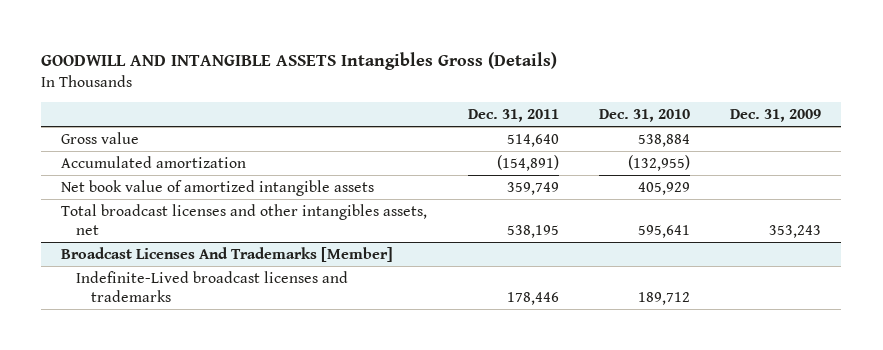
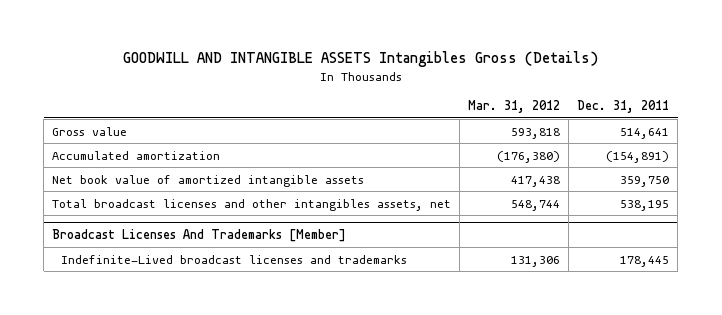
[598,109,690,123] Dec. 31, 2010 -> none
[730,109,822,123] Dec. 31, 2009 -> none
none -> [468,99,561,113] Mar. 31, 2012
[506,133,559,147] 514,640 -> [620,127,670,139] 514,641
[506,181,559,195] 359,749 -> [620,175,670,187] 359,750
[506,292,559,306] 178,446 -> [620,255,670,267] 178,445

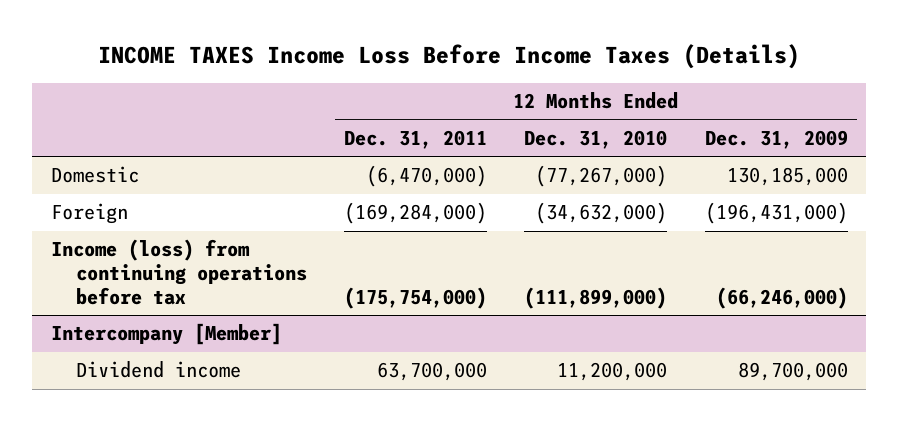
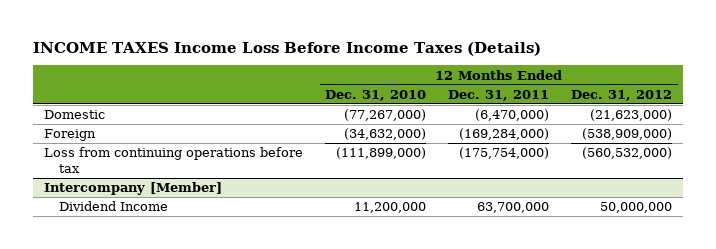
[704,129,848,149] Dec. 31, 2009 -> none
none -> [571,89,673,101] Dec. 31, 2012
[50,239,307,306] Income (loss) from continuing operations before tax -> [44,147,304,174] Loss from continuing operations before tax
[75,361,241,379] Dividend income -> [59,201,169,212] Dividend Income

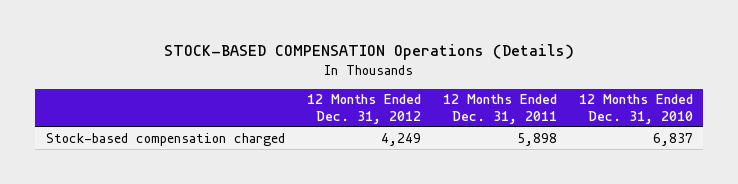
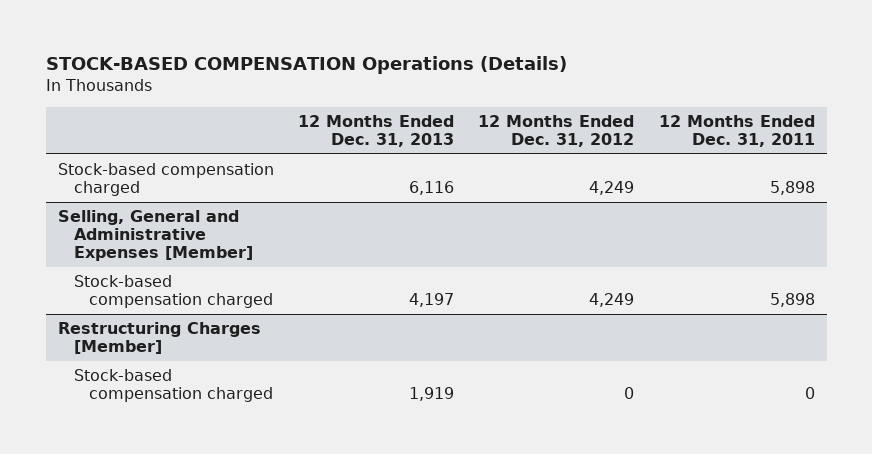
[578,94,693,125] 12 Months Ended Dec. 31, 2010 -> none
none -> [298,115,455,148] 12 Months Ended Dec. 31, 2013
none -> [57,209,253,262] Selling, General and Administrative Expenses [Member]
none -> [73,274,274,309] Stock-based compensation charged
none -> [57,321,261,355] Restructuring Charges [Member]
none -> [73,368,274,403] Stock-based compensation charged

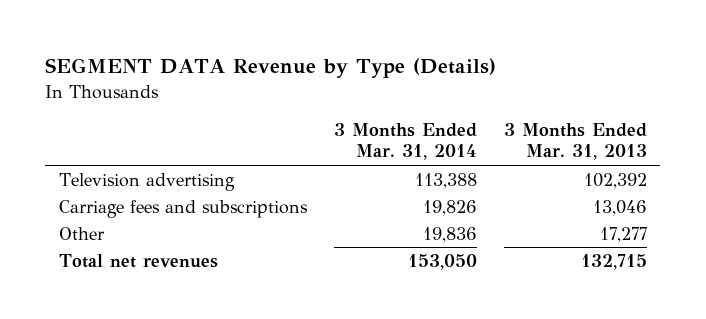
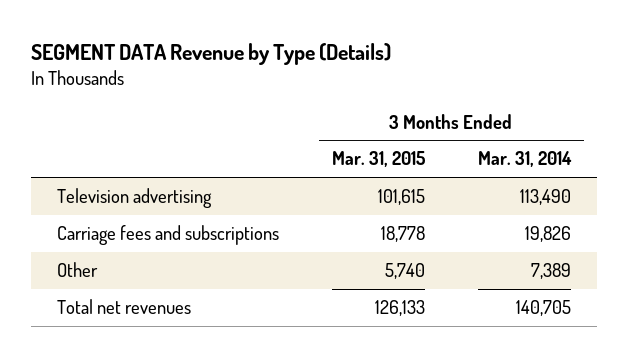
[503,122,647,161] 3 Months Ended Mar. 31, 2013 -> none
none -> [332,151,426,168] Mar. 31, 2015
[414,172,477,189] 113,388 -> [519,189,571,206] 113,490
[422,226,477,243] 19,836 -> [530,263,571,280] 7,389
[407,253,477,270] 153,050 -> [515,300,571,317] 140,705

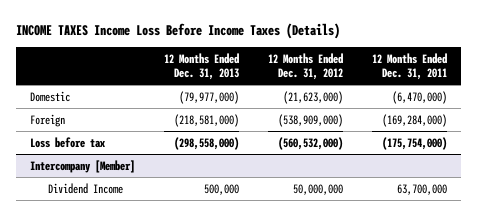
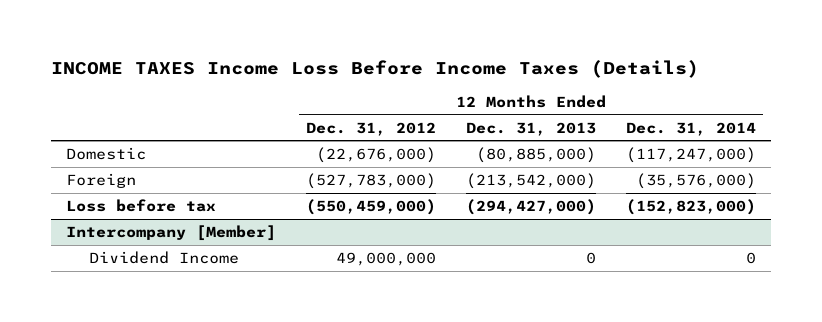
[371,52,447,80] 12 Months Ended Dec. 31, 2011 -> none
none -> [625,121,756,136] Dec. 31, 2014
[179,90,240,104] (79,977,000) -> [476,147,597,164] (80,885,000)
[282,90,343,104] (21,623,000) -> [316,147,437,164] (22,676,000)
[174,113,240,127] (218,581,000) -> [466,173,597,190] (213,542,000)
[277,113,343,127] (538,909,000) -> [306,173,437,190] (527,783,000)
[174,136,240,150] (298,558,000) -> [466,199,597,216] (294,427,000)
[277,136,343,150] (560,532,000) -> [306,199,437,216] (550,459,000)
[204,183,240,195] 500,000 -> [586,252,597,265] 0
[292,183,343,195] 50,000,000 -> [336,252,437,267] 49,000,000

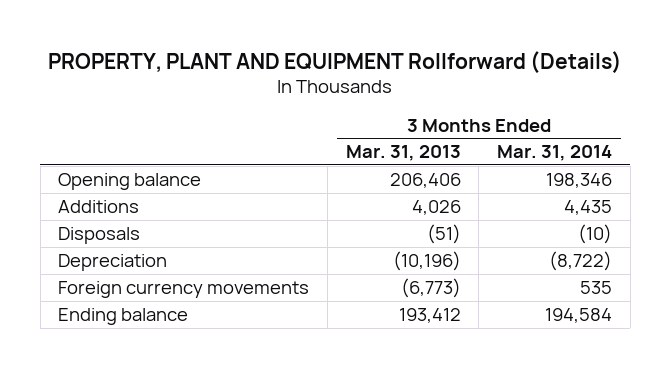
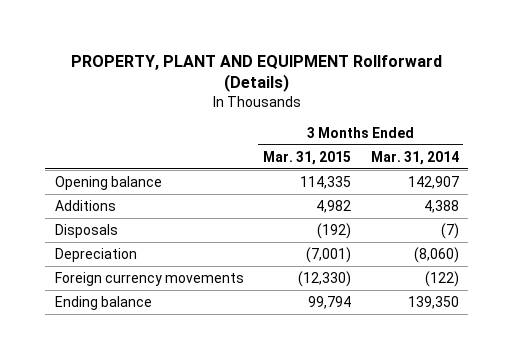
[345,145,461,162] Mar. 31, 2013 -> none
none -> [263,150,352,165] Mar. 31, 2015
[545,172,612,188] 198,346 -> [407,175,459,189] 142,907
[563,199,612,215] 4,435 -> [423,199,459,213] 4,388
[577,223,612,244] (10) -> [440,222,459,239] (7)
[548,250,612,271] (8,722) -> [413,246,459,263] (8,060)
[579,280,612,294] 535 -> [424,270,459,287] (122)
[544,307,612,323] 194,584 -> [407,295,459,309] 139,350

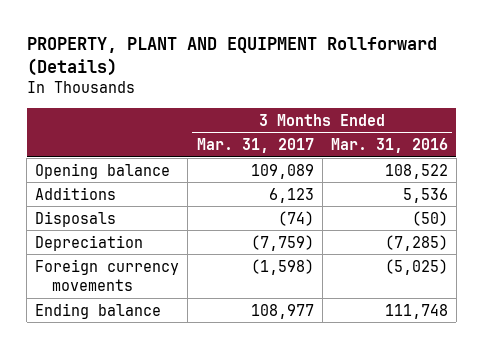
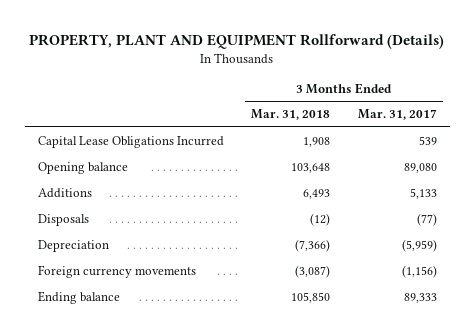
[330,138,448,154] Mar. 31, 2016 -> none
none -> [251,109,331,121] Mar. 31, 2018
none -> [38,136,225,149] Capital Lease Obligations Incurred
[250,163,314,179] 109,089 -> [403,163,437,174] 89,080
[268,187,314,203] 6,123 -> [409,188,437,200] 5,133
[277,210,314,226] (74) -> [416,213,437,227] (77)
[250,234,314,251] (7,759) -> [401,239,437,253] (5,959)
[250,258,314,275] (1,598) -> [401,265,437,279] (1,156)
[250,303,314,319] 108,977 -> [403,293,437,304] 89,333

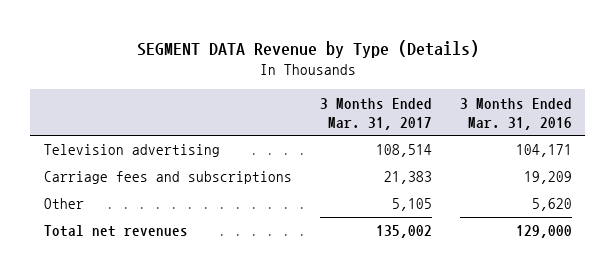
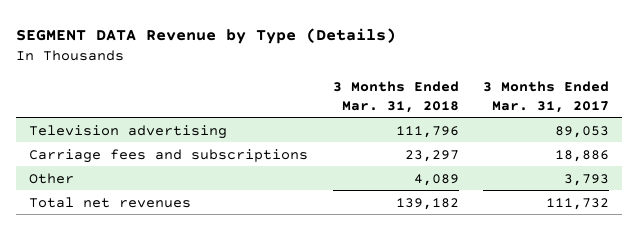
[459,97,572,130] 3 Months Ended Mar. 31, 2016 -> none
none -> [332,81,459,113] 3 Months Ended Mar. 31, 2018
[375,144,432,158] 108,514 -> [555,125,610,138] 89,053
[383,171,432,185] 21,383 -> [555,149,610,162] 18,886
[391,198,432,212] 5,105 -> [564,173,610,186] 3,793
[375,225,432,239] 135,002 -> [546,197,610,210] 111,732

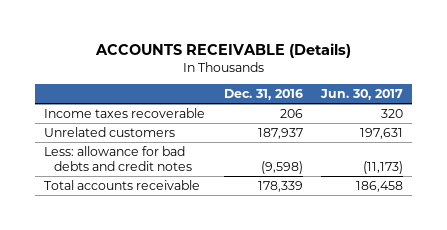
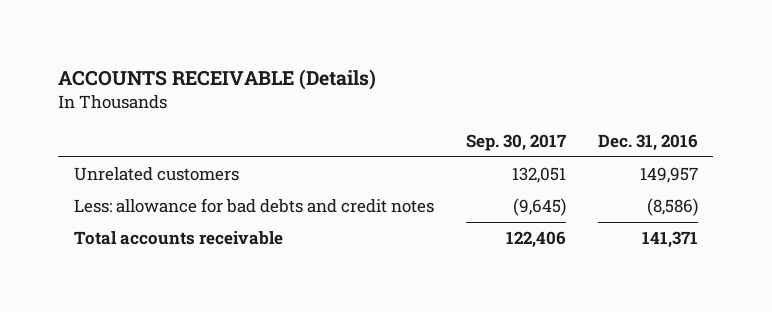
[320,89,404,101] Jun. 30, 2017 -> none
none -> [465,133,566,151] Sep. 30, 2017
[44,107,206,118] Income taxes recoverable -> none
[257,127,303,139] 187,937 -> [639,167,698,184] 149,957
[260,161,303,175] (9,598) -> [646,198,698,217] (8,586)
[257,180,303,192] 178,339 -> [641,231,698,249] 141,371

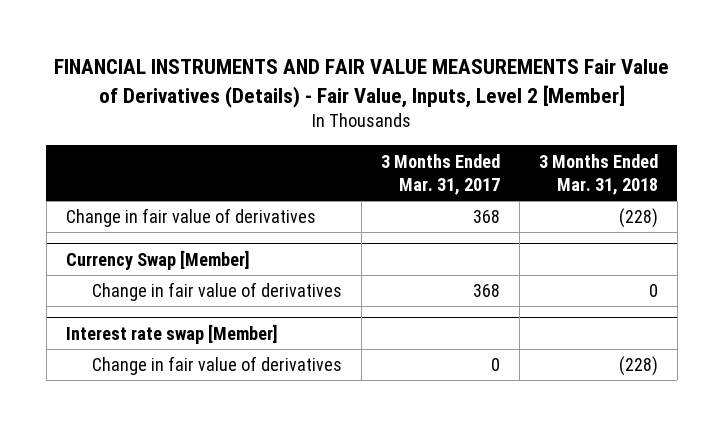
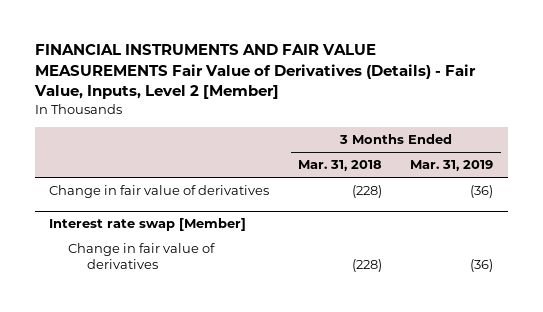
[380,153,500,195] 3 Months Ended Mar. 31, 2017 -> none
none -> [410,160,494,172] Mar. 31, 2019
[65,249,250,270] Currency Swap [Member] -> none
[91,282,342,302] Change in fair value of derivatives -> none

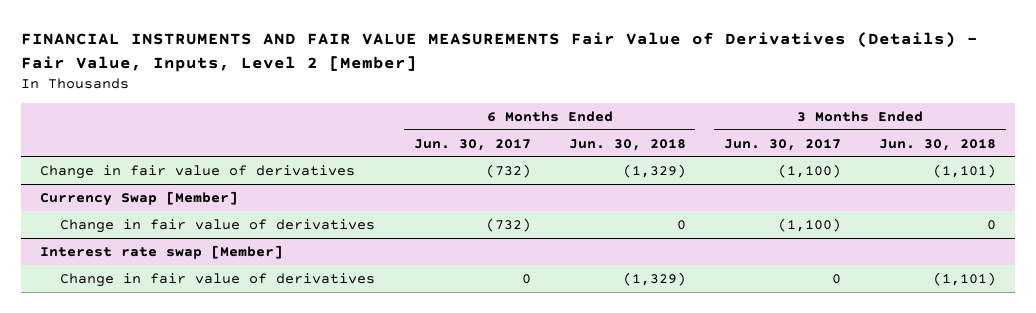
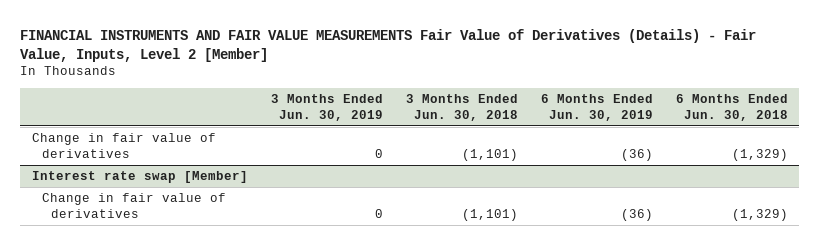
[413,138,531,151] Jun. 30, 2017 -> none
[723,138,841,151] Jun. 30, 2017 -> none
none -> [270,93,383,121] 3 Months Ended Jun. 30, 2019
none -> [540,93,653,121] 6 Months Ended Jun. 30, 2019
[39,190,238,206] Currency Swap [Member] -> none
[60,218,376,233] Change in fair value of derivatives -> none

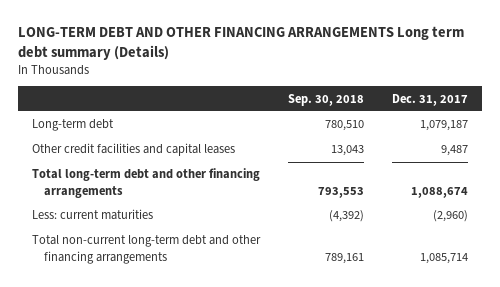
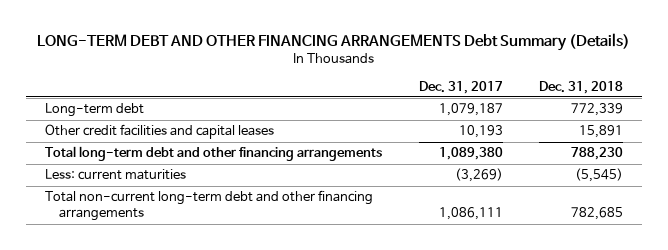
[18,26,465,60] LONG-TERM DEBT AND OTHER FINANCING ARRANGEMENTS Long term debt summary (Details) -> [37,32,631,51] LONG-TERM DEBT AND OTHER FINANCING ARRANGEMENTS Debt Summary (Details)
[288,93,365,106] Sep. 30, 2018 -> none
none -> [539,80,624,94] Dec. 31, 2018
[441,145,469,157] 9,487 -> [458,125,503,139] 10,193
[411,186,469,198] 1,088,674 -> [438,147,503,161] 1,089,380
[433,210,469,223] (2,960) -> [454,168,503,183] (3,269)
[420,252,469,264] 1,085,714 -> [438,207,503,221] 1,086,111

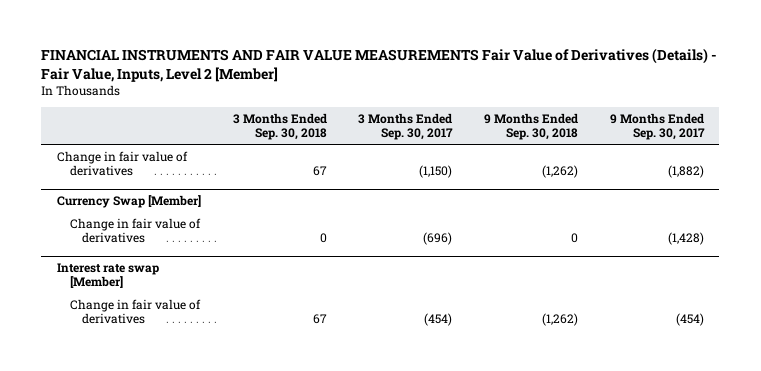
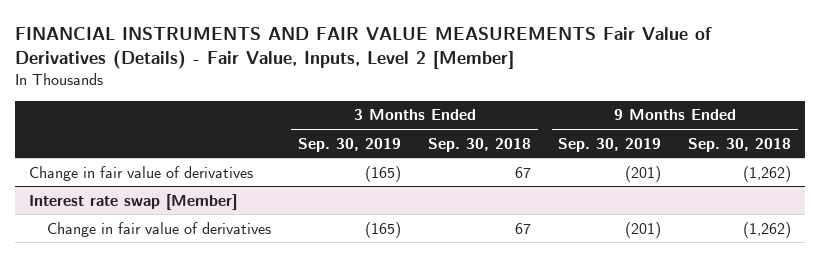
[358,113,454,141] 3 Months Ended Sep. 30, 2017 -> none
[609,113,705,141] 9 Months Ended Sep. 30, 2017 -> none
none -> [298,137,402,152] Sep. 30, 2019
none -> [558,137,662,152] Sep. 30, 2019
[57,195,202,209] Currency Swap [Member] -> none
[69,217,201,244] Change in fair value of derivatives -> none

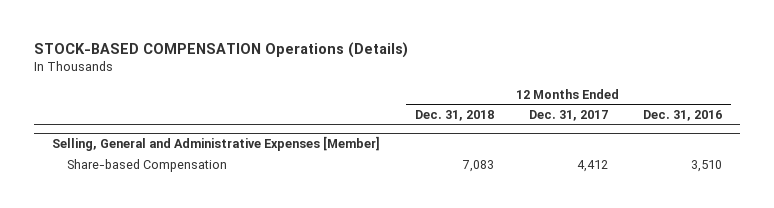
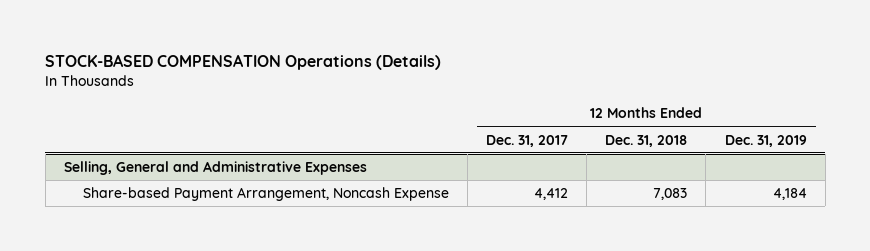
[643,109,723,121] Dec. 31, 2016 -> none
none -> [724,134,807,147] Dec. 31, 2019
[51,136,380,152] Selling, General and Administrative Expenses [Member] -> [63,161,367,176] Selling, General and Administrative Expenses
[67,158,228,172] Share-based Compensation -> [82,187,449,202] Share-based Payment Arrangement, Noncash Expense

